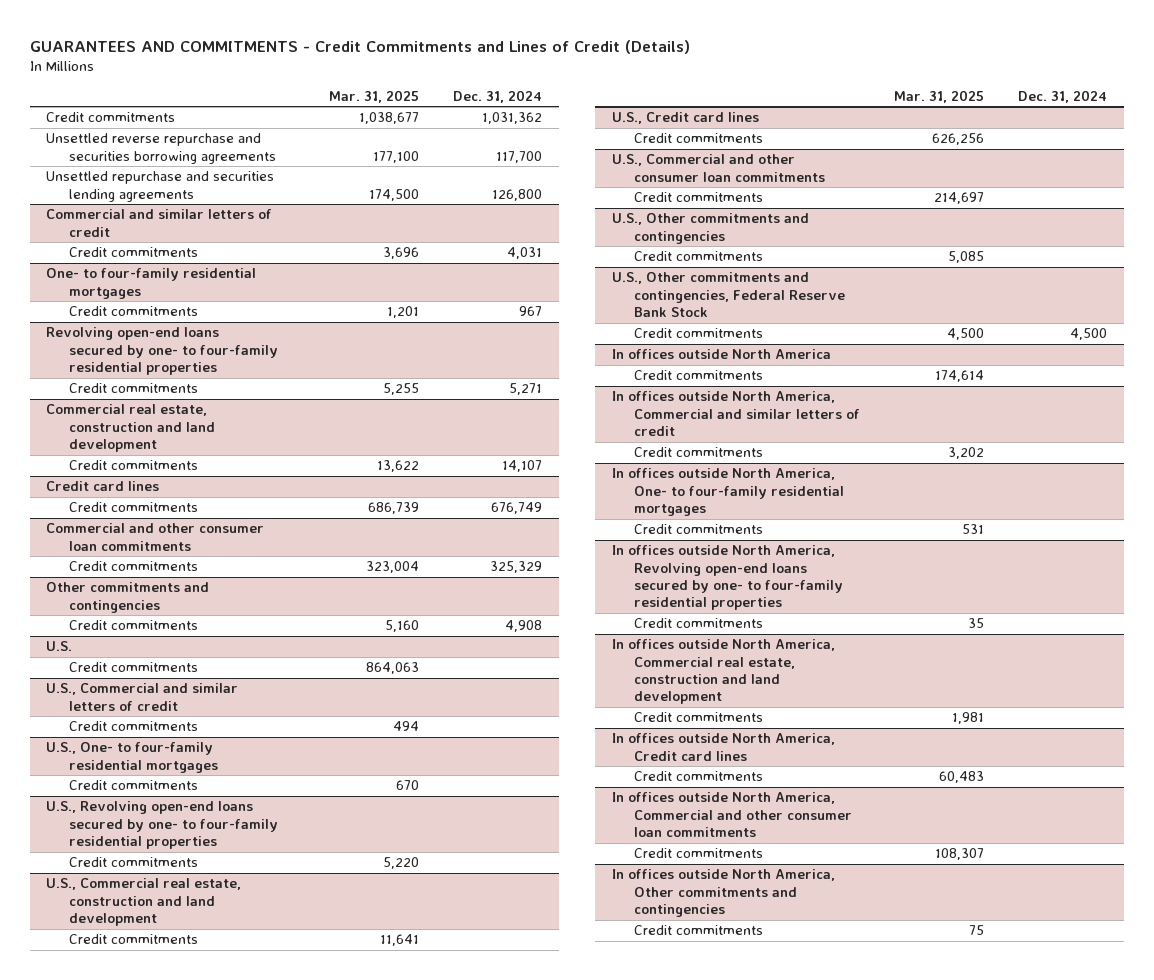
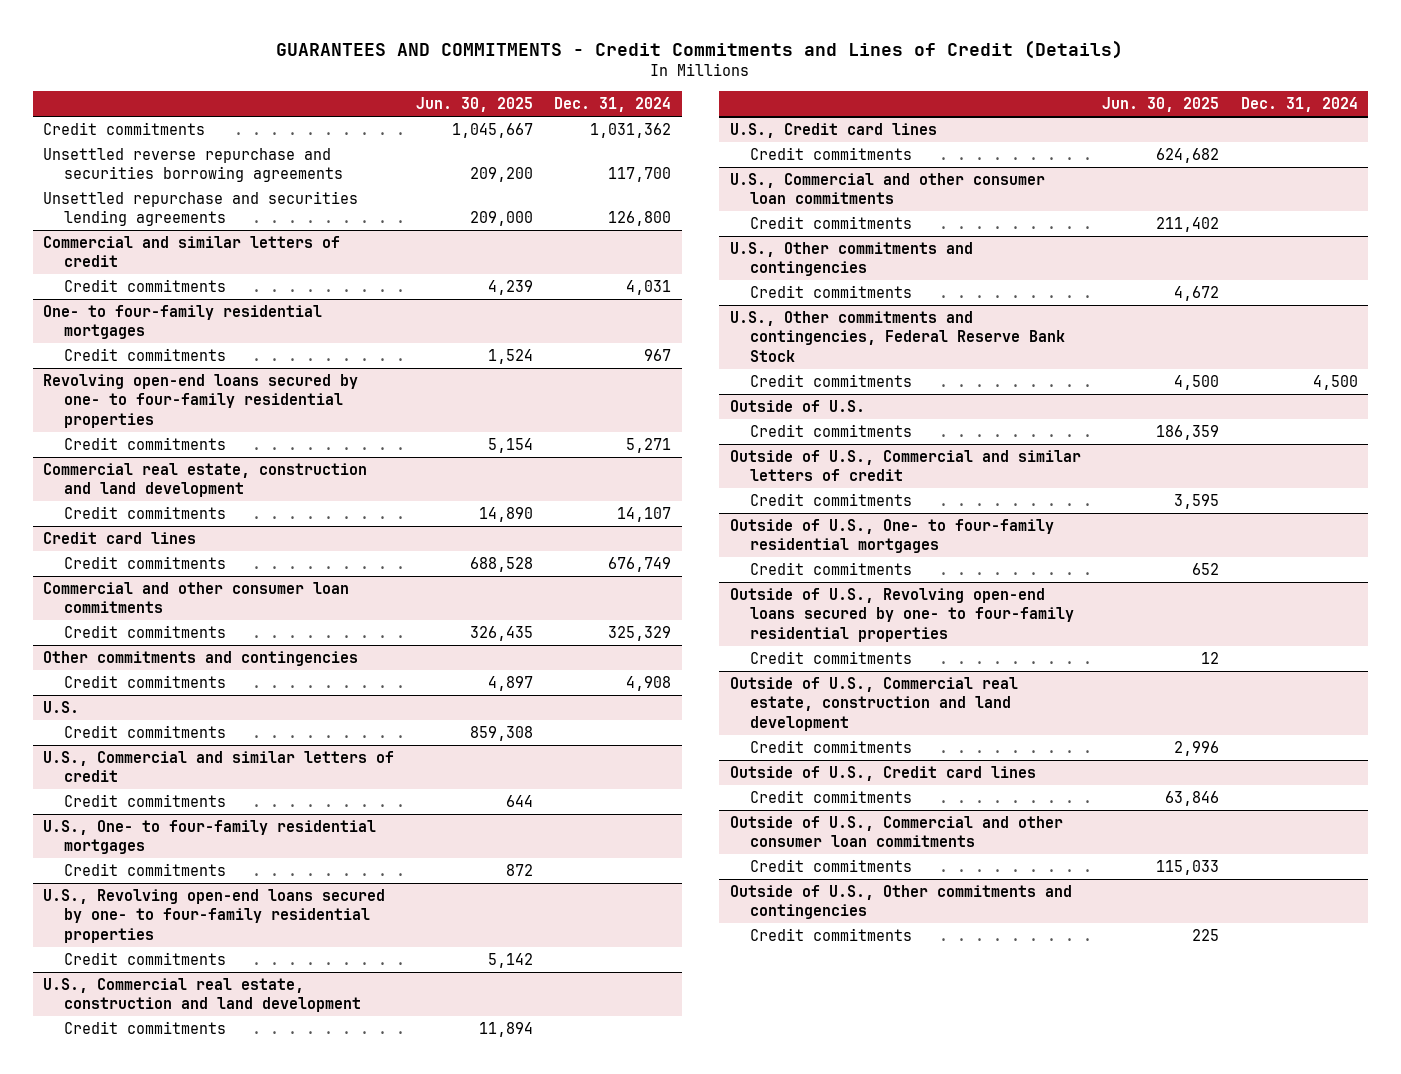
[329,89,420,103] Mar. 31, 2025 -> none
none -> [415,97,533,113] Jun. 30, 2025
[611,349,831,360] In offices outside North America -> [729,399,865,412] Outside of U.S.
[611,391,861,436] In offices outside North America, Commercial and similar letters of credit -> [729,449,1081,482] Outside of U.S., Commercial and similar letters of credit
[611,468,845,516] In offices outside North America, One- to four-family residential mortgages -> [729,518,1054,554] Outside of U.S., One- to four-family residential mortgages
[611,545,844,611] In offices outside North America, Revolving open-end loans secured by one- to four-family residential properties -> [729,587,1075,642] Outside of U.S., Revolving open-end loans secured by one- to four-family residential properties
[611,639,835,705] In offices outside North America, Commercial real estate, construction and land development -> [729,676,1018,731] Outside of U.S., Commercial real estate, construction and land development
[611,733,835,761] In offices outside North America, Credit card lines -> none
[634,771,764,782] Credit commitments -> none
none -> [729,765,1036,781] Outside of U.S., Credit card lines
none -> [750,789,913,803] Credit commitments
[611,792,853,837] In offices outside North America, Commercial and other consumer loan commitments -> [729,815,1063,848] Outside of U.S., Commercial and other consumer loan commitments
[611,869,835,917] In offices outside North America, Other commitments and contingencies -> none
[634,925,764,936] Credit commitments -> none
none -> [729,884,1072,920] Outside of U.S., Other commitments and contingencies
none -> [750,927,913,941] Credit commitments

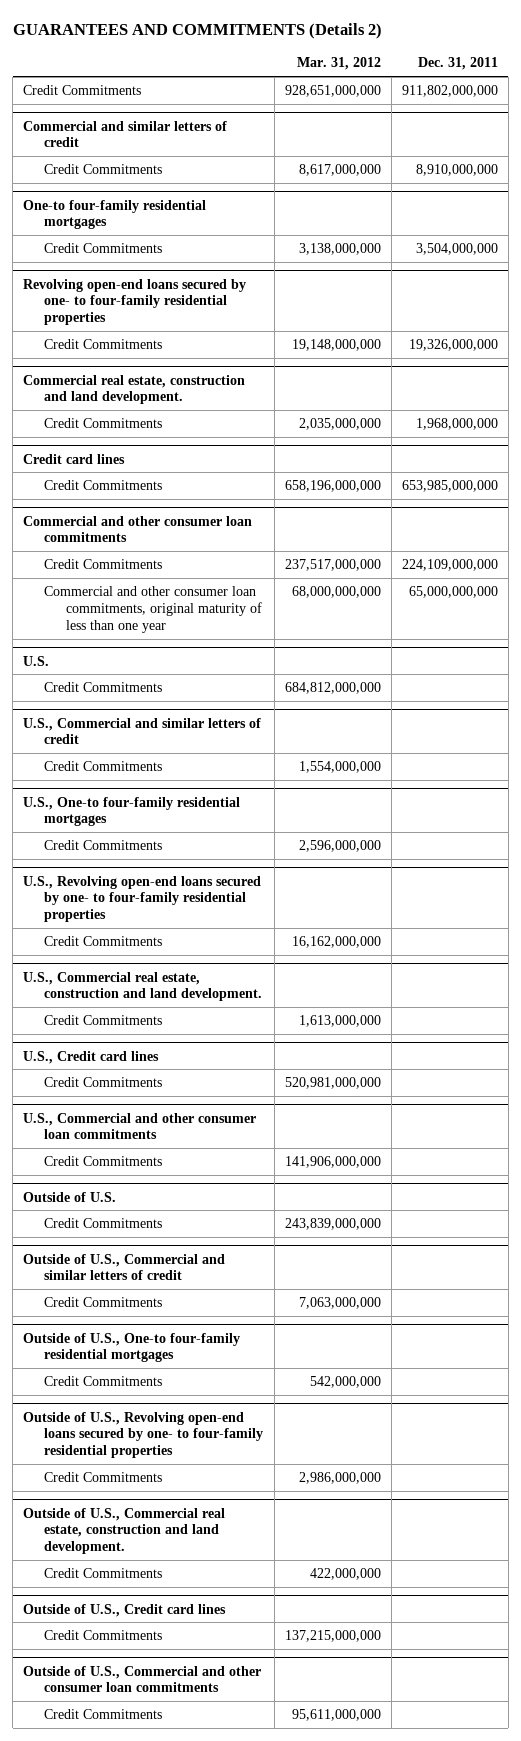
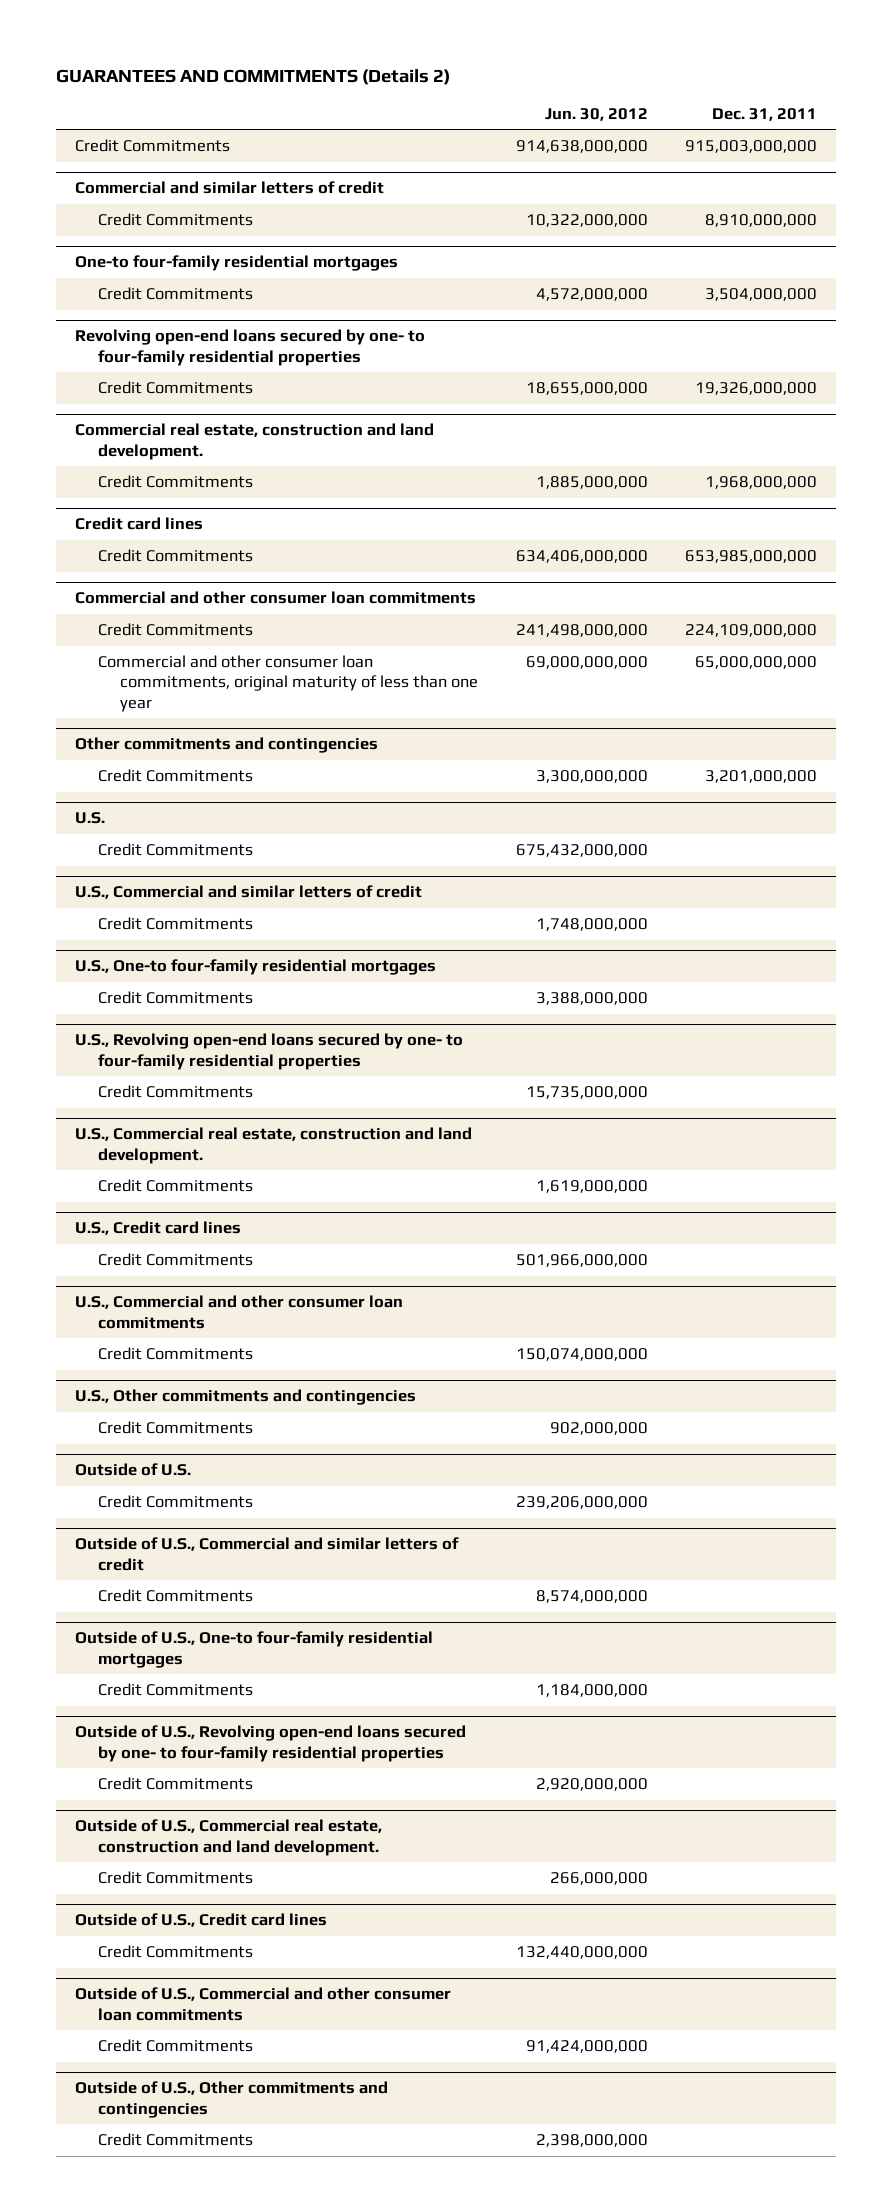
[296,57,381,71] Mar. 31, 2012 -> none
none -> [544,107,648,121] Jun. 30, 2012
[401,85,498,98] 911,802,000,000 -> [685,140,818,154] 915,003,000,000
none -> [75,737,379,754] Other commitments and contingencies
none -> [97,769,253,783] Credit Commitments
none -> [75,1389,417,1406] U.S., Other commitments and contingencies
none -> [97,1421,253,1435] Credit Commitments
none -> [75,2081,389,2118] Outside of U.S., Other commitments and contingencies
none -> [97,2133,253,2147] Credit Commitments

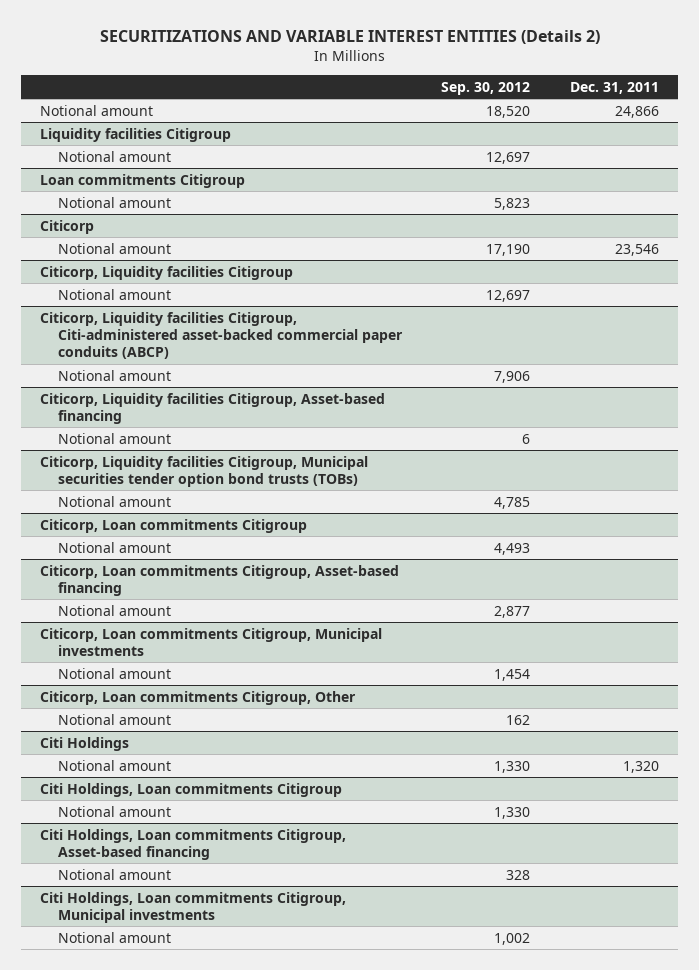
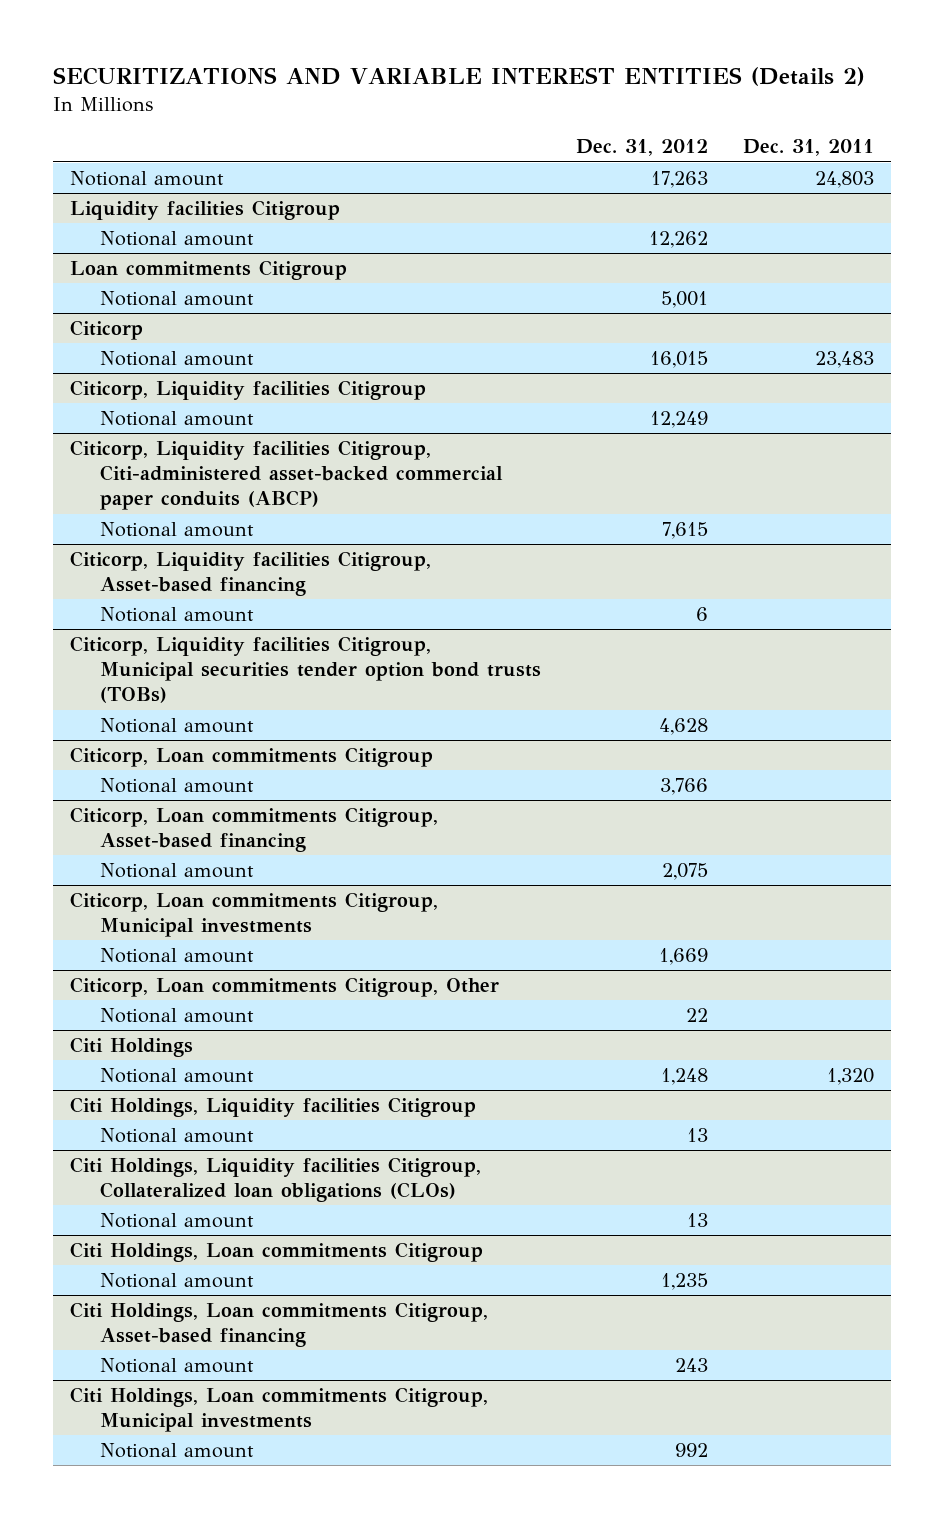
[441,81,531,95] Sep. 30, 2012 -> none
none -> [575,139,708,157] Dec. 31, 2012
[614,105,659,118] 24,866 -> [814,171,874,189] 24,803
[614,243,659,256] 23,546 -> [814,351,874,369] 23,483
none -> [70,1097,477,1118] Citi Holdings, Liquidity facilities Citigroup
none -> [99,1128,254,1144] Notional amount
none -> [70,1157,482,1203] Citi Holdings, Liquidity facilities Citigroup, Collateralized loan obligations (CLOs)
none -> [99,1213,254,1229] Notional amount

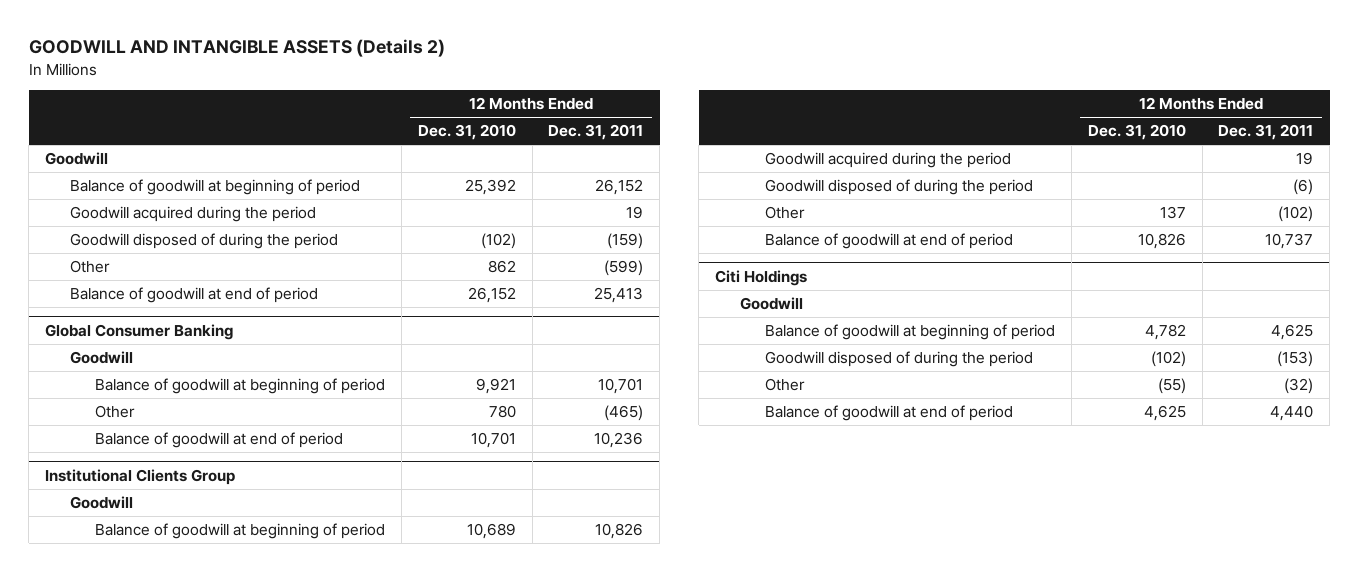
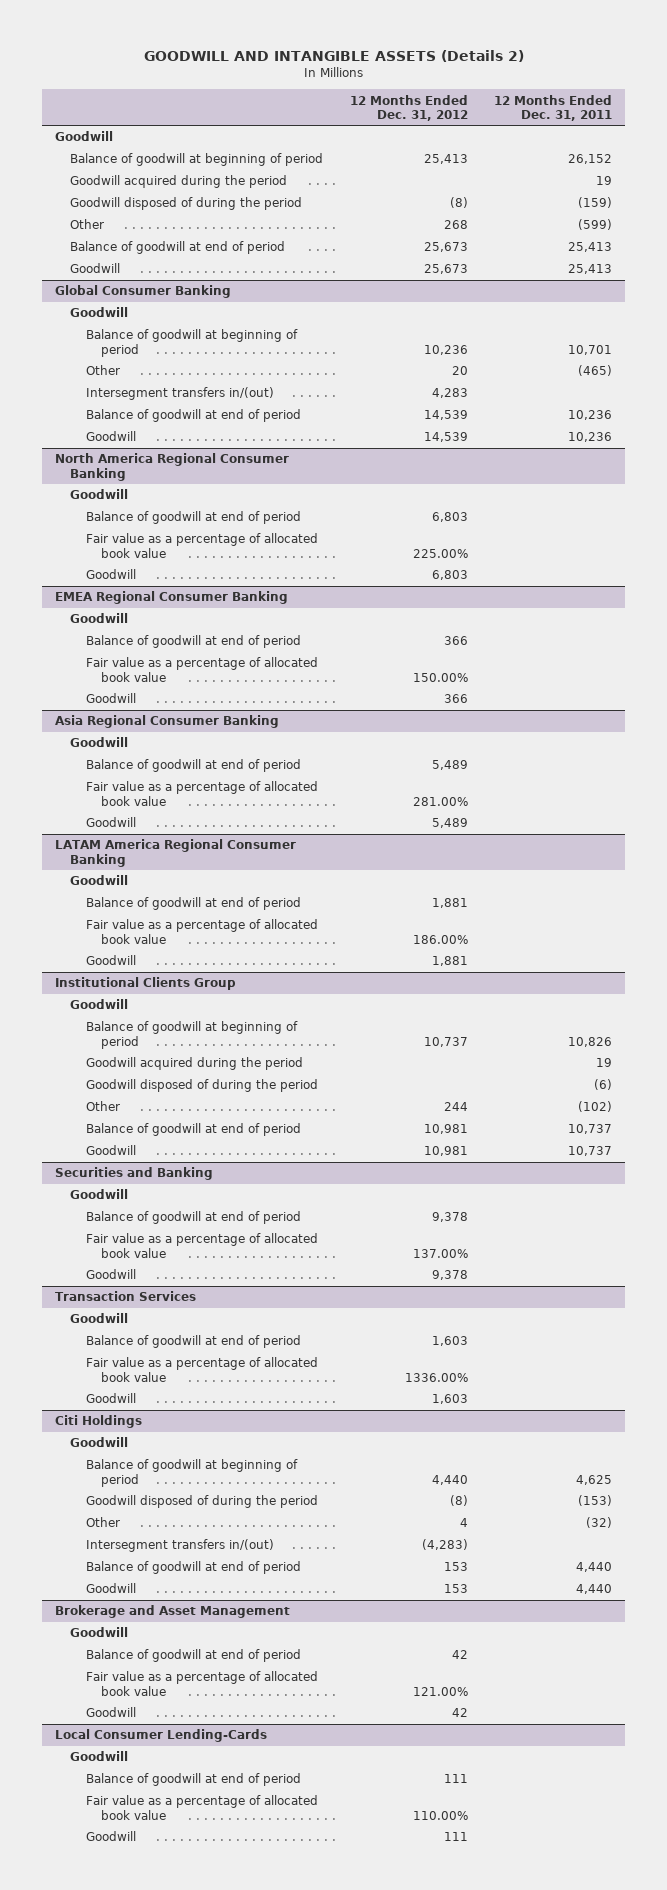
[417,124,516,141] Dec. 31, 2010 -> none
none -> [349,94,468,121] 12 Months Ended Dec. 31, 2012
none -> [70,263,121,274] Goodwill
none -> [85,387,274,401] Intersegment transfers in/(out)
none -> [85,431,136,442] Goodwill
none -> [55,453,290,481] North America Regional Consumer Banking
none -> [70,489,129,500] Goodwill
none -> [85,511,301,525] Balance of goodwill at end of period
none -> [85,533,318,558] Fair value as a percentage of allocated book value
none -> [85,569,136,580] Goodwill
none -> [55,591,289,605] EMEA Regional Consumer Banking
none -> [70,613,129,624] Goodwill
none -> [85,635,301,649] Balance of goodwill at end of period
none -> [85,657,318,682] Fair value as a percentage of allocated book value
none -> [85,693,136,704] Goodwill
none -> [55,715,280,729] Asia Regional Consumer Banking
none -> [70,737,129,748] Goodwill
none -> [85,759,301,773] Balance of goodwill at end of period
none -> [85,781,318,806] Fair value as a percentage of allocated book value
none -> [85,817,136,828] Goodwill
none -> [55,839,297,867] LATAM America Regional Consumer Banking
none -> [70,875,129,886] Goodwill
none -> [85,897,301,911] Balance of goodwill at end of period
none -> [85,919,318,944] Fair value as a percentage of allocated book value
none -> [85,955,136,966] Goodwill
none -> [85,1145,136,1156] Goodwill
none -> [55,1167,214,1181] Securities and Banking
none -> [70,1189,129,1200] Goodwill
none -> [85,1211,301,1225] Balance of goodwill at end of period
none -> [85,1233,318,1258] Fair value as a percentage of allocated book value
none -> [85,1269,136,1280] Goodwill
none -> [55,1291,197,1302] Transaction Services
none -> [70,1313,129,1324] Goodwill
none -> [85,1335,301,1349] Balance of goodwill at end of period
none -> [85,1357,318,1382] Fair value as a percentage of allocated book value
none -> [85,1393,136,1404] Goodwill
none -> [85,1539,274,1553] Intersegment transfers in/(out)
none -> [85,1583,136,1594] Goodwill
none -> [55,1605,291,1619] Brokerage and Asset Management
none -> [70,1627,129,1638] Goodwill
none -> [85,1649,301,1663] Balance of goodwill at end of period
none -> [85,1671,318,1696] Fair value as a percentage of allocated book value
none -> [85,1707,136,1718] Goodwill
none -> [55,1729,268,1743] Local Consumer Lending-Cards
none -> [70,1751,129,1762] Goodwill
none -> [85,1773,301,1787] Balance of goodwill at end of period
none -> [85,1795,318,1820] Fair value as a percentage of allocated book value
none -> [85,1831,136,1842] Goodwill

